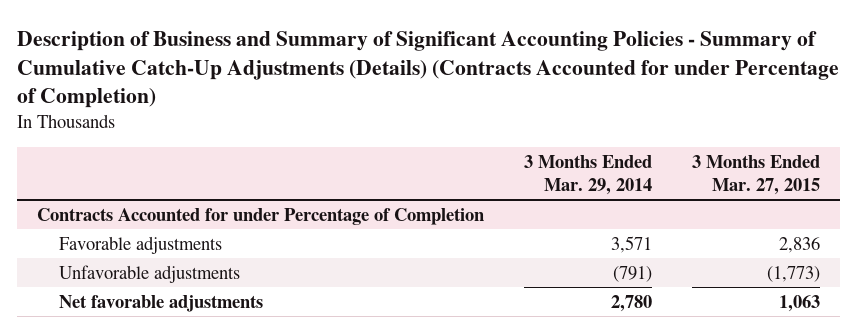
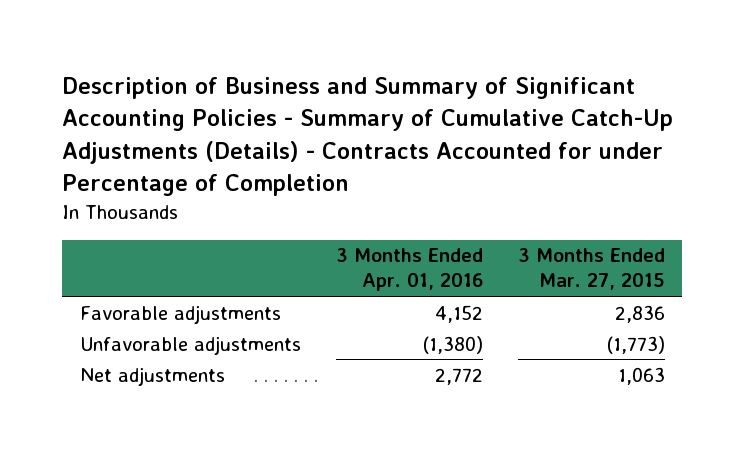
[16,30,839,109] Description of Business and Summary of Significant Accounting Policies - Summary of Cumulative Catch-Up Adjustments (Details) (Contracts Accounted for under Percentage of Completion) -> [62,77,674,196] Description of Business and Summary of Significant Accounting Policies - Summary of Cumulative Catch-Up Adjustments (Details) - Contracts Accounted for under Percentage of Completion
[523,154,652,195] 3 Months Ended Mar. 29, 2014 -> none
none -> [335,248,483,292] 3 Months Ended Apr. 01, 2016
[36,207,484,225] Contracts Accounted for under Percentage of Completion -> none
[58,294,263,312] Net favorable adjustments -> [79,366,225,386] Net adjustments

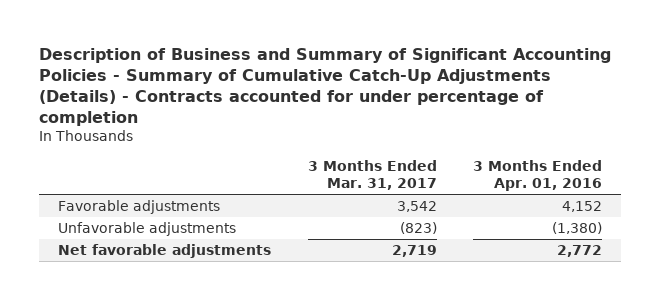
[62,77,674,196] Description of Business and Summary of Significant Accounting Policies - Summary of Cumulative Catch-Up Adjustments (Details) - Contracts Accounted for under Percentage of Completion -> [39,48,612,127] Description of Business and Summary of Significant Accounting Policies - Summary of Cumulative Catch-Up Adjustments (Details) - Contracts accounted for under percentage of completion
[517,248,665,291] 3 Months Ended Mar. 27, 2015 -> none
none -> [307,159,437,191] 3 Months Ended Mar. 31, 2017
[79,366,225,386] Net adjustments -> [57,244,271,259] Net favorable adjustments

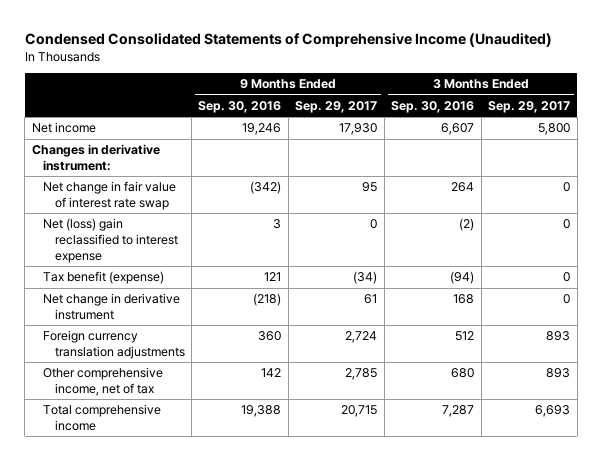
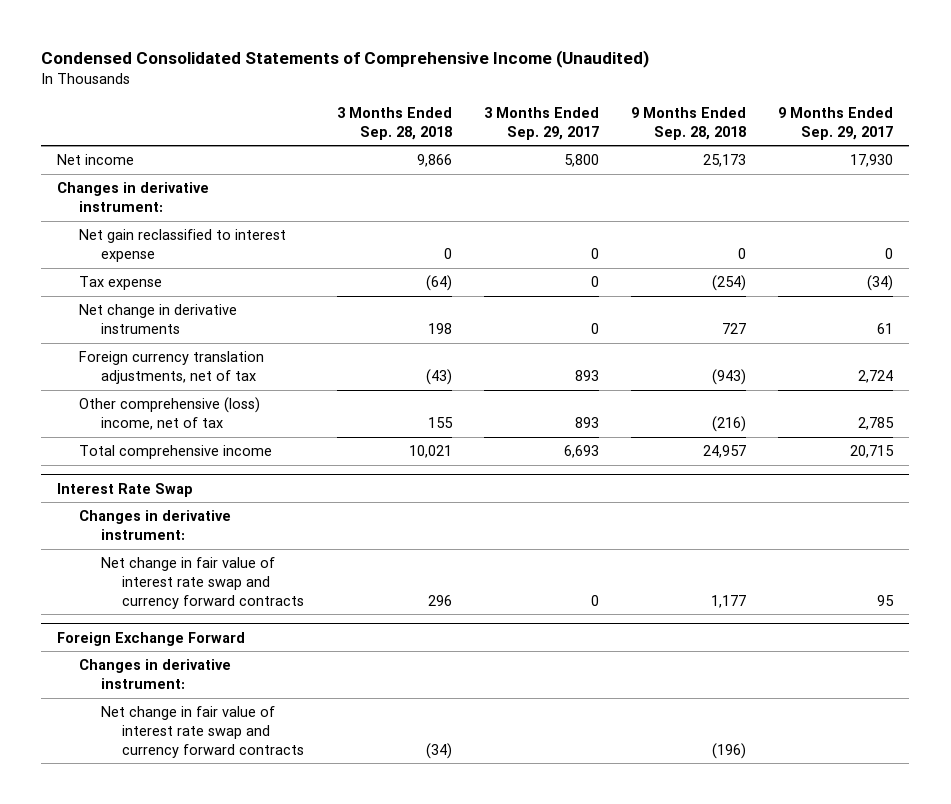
[198,100,282,113] Sep. 30, 2016 -> none
[391,100,475,113] Sep. 30, 2016 -> none
none -> [336,106,452,140] 3 Months Ended Sep. 28, 2018
none -> [630,106,746,140] 9 Months Ended Sep. 28, 2018
[43,181,177,210] Net change in fair value of interest rate swap -> none
[43,218,178,263] Net (loss) gain reclassified to interest expense -> [79,229,287,262] Net gain reclassified to interest expense
[43,271,165,285] Tax benefit (expense) -> [79,276,163,291] Tax expense
[43,293,181,320] Net change in derivative instrument -> [79,304,238,334] Net change in derivative instruments
[43,330,185,359] Foreign currency translation adjustments -> [79,351,265,384] Foreign currency translation adjustments, net of tax
[43,367,164,396] Other comprehensive income, net of tax -> [79,397,261,430] Other comprehensive (loss) income, net of tax
none -> [57,482,194,497] Interest Rate Swap
none -> [79,510,232,540] Changes in derivative instrument:
none -> [100,557,305,609] Net change in fair value of interest rate swap and currency forward contracts
none -> [57,631,246,646] Foreign Exchange Forward
none -> [79,659,232,689] Changes in derivative instrument:
none -> [100,706,305,758] Net change in fair value of interest rate swap and currency forward contracts

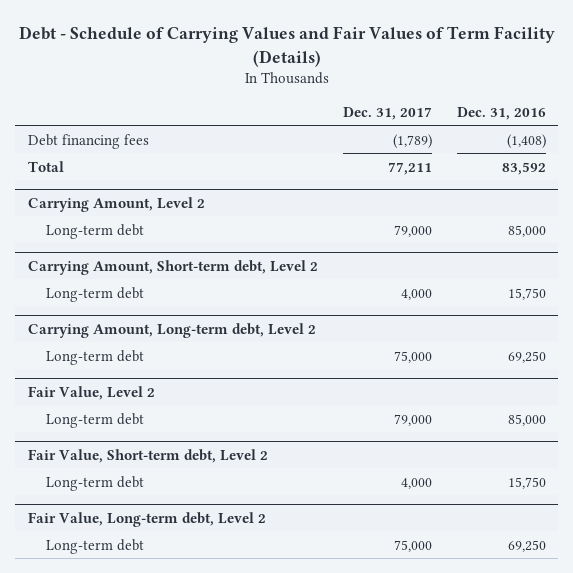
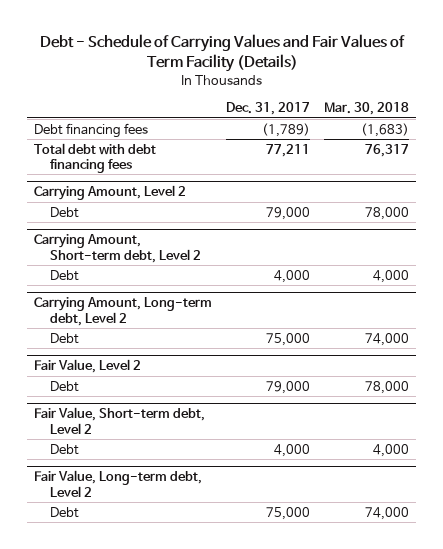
[456,106,546,120] Dec. 31, 2016 -> none
none -> [323,102,409,116] Mar. 30, 2018
[27,160,64,172] Total -> [34,142,157,173] Total debt with debt financing fees
[45,223,144,239] Long-term debt -> [49,206,79,218] Debt
[45,286,144,302] Long-term debt -> [49,269,79,281] Debt
[45,349,144,365] Long-term debt -> [49,332,79,344] Debt
[45,412,144,428] Long-term debt -> [49,380,79,392] Debt
[45,475,144,491] Long-term debt -> [49,443,79,455] Debt
[45,538,144,554] Long-term debt -> [49,506,79,518] Debt

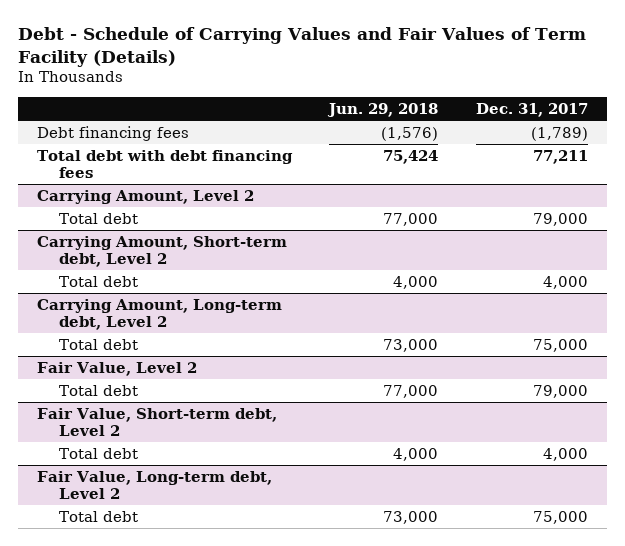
[323,102,409,116] Mar. 30, 2018 -> none
none -> [327,102,439,117] Jun. 29, 2018
[49,206,79,218] Debt -> [58,213,138,225] Total debt
[49,269,79,281] Debt -> [58,276,138,288] Total debt
[49,332,79,344] Debt -> [58,339,138,351] Total debt
[49,380,79,392] Debt -> [58,385,138,397] Total debt
[49,443,79,455] Debt -> [58,448,138,460] Total debt
[49,506,79,518] Debt -> [58,511,138,523] Total debt

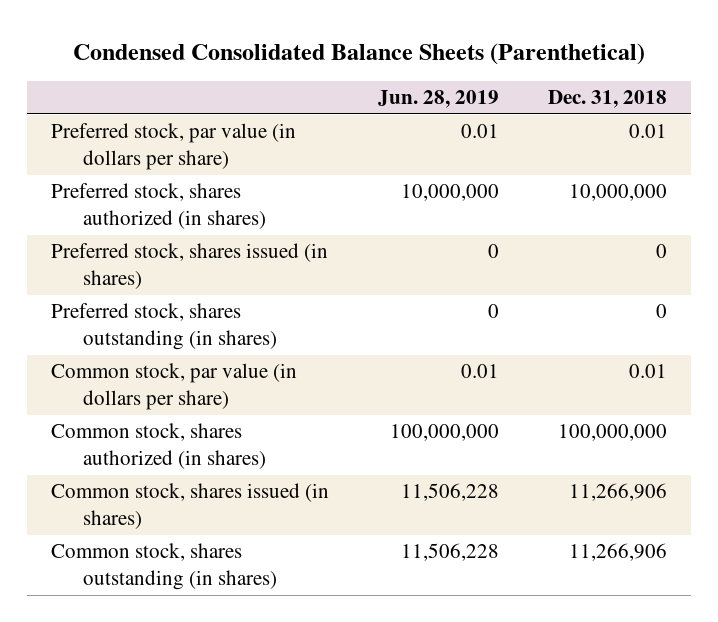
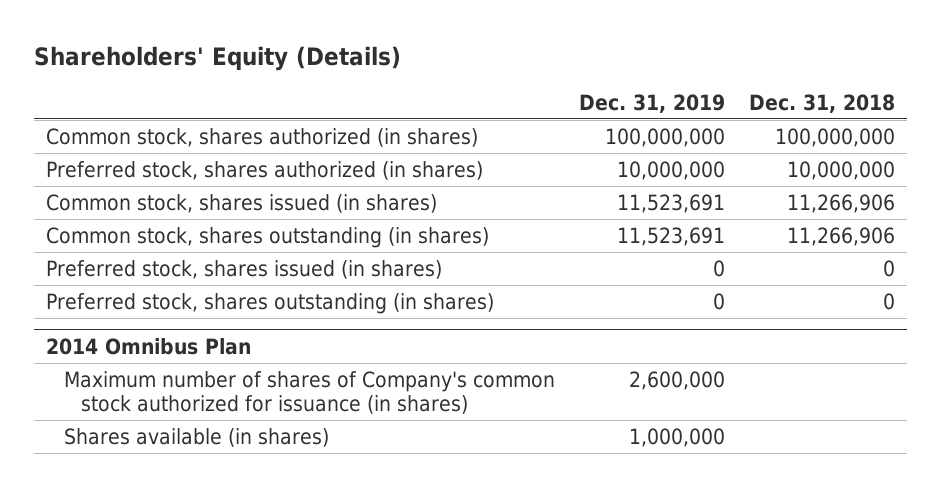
[73,42,646,65] Condensed Consolidated Balance Sheets (Parenthetical) -> [33,46,401,72] Shareholders' Equity (Details)
[378,90,500,109] Jun. 28, 2019 -> none
none -> [578,93,725,113] Dec. 31, 2019
[51,123,297,170] Preferred stock, par value (in dollars per share) -> none
[51,363,298,410] Common stock, par value (in dollars per share) -> none
[51,183,266,229] Preferred stock, shares authorized (in shares) -> [46,160,484,180] Preferred stock, shares authorized (in shares)
[51,243,329,289] Preferred stock, shares issued (in shares) -> [46,259,443,279] Preferred stock, shares issued (in shares)
[51,303,277,350] Preferred stock, shares outstanding (in shares) -> [46,292,495,314] Preferred stock, shares outstanding (in shares)
none -> [46,337,252,355] 2014 Omnibus Plan
none -> [63,370,555,414] Maximum number of shares of Company's common stock authorized for issuance (in shares)
none -> [63,427,329,447] Shares available (in shares)

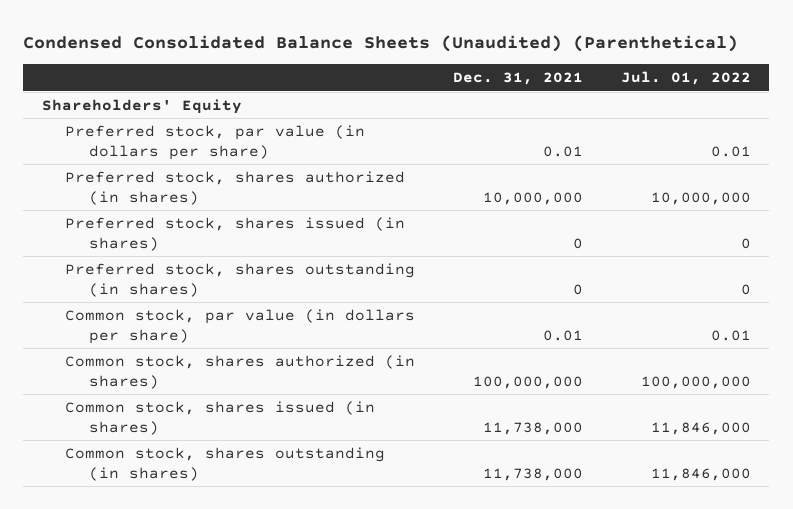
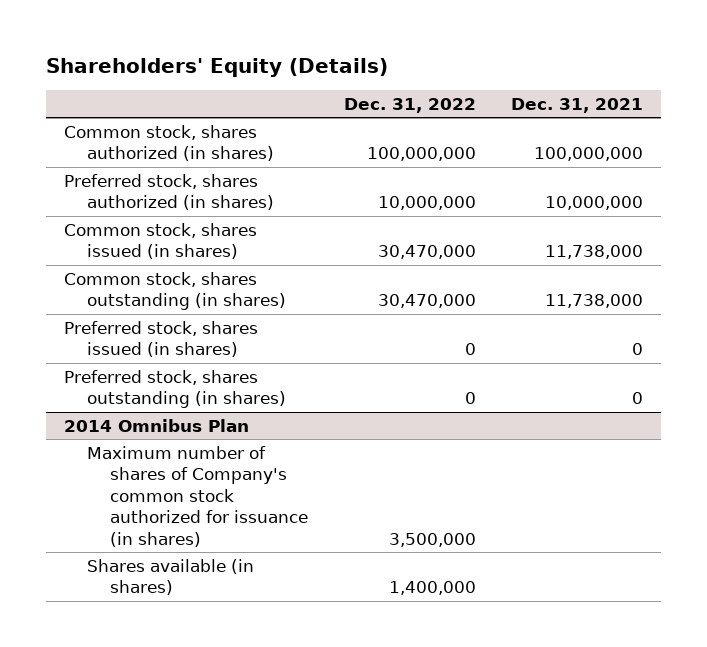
[23,35,739,53] Condensed Consolidated Balance Sheets (Unaudited) (Parenthetical) -> [46,57,389,77] Shareholders' Equity (Details)
[620,71,751,86] Jul. 01, 2022 -> none
none -> [343,97,476,113] Dec. 31, 2022
[42,98,243,114] Shareholders' Equity -> none
[65,124,366,160] Preferred stock, par value (in dollars per share) -> none
[65,308,416,344] Common stock, par value (in dollars per share) -> none
[65,170,406,205] Preferred stock, shares authorized (in shares) -> [64,173,275,211] Preferred stock, shares authorized (in shares)
[65,216,406,251] Preferred stock, shares issued (in shares) -> [64,320,259,358] Preferred stock, shares issued (in shares)
[65,262,416,297] Preferred stock, shares outstanding (in shares) -> [64,369,287,409] Preferred stock, shares outstanding (in shares)
none -> [64,418,250,432] 2014 Omnibus Plan
none -> [87,445,308,547] Maximum number of shares of Company's common stock authorized for issuance (in shares)
none -> [87,558,255,596] Shares available (in shares)

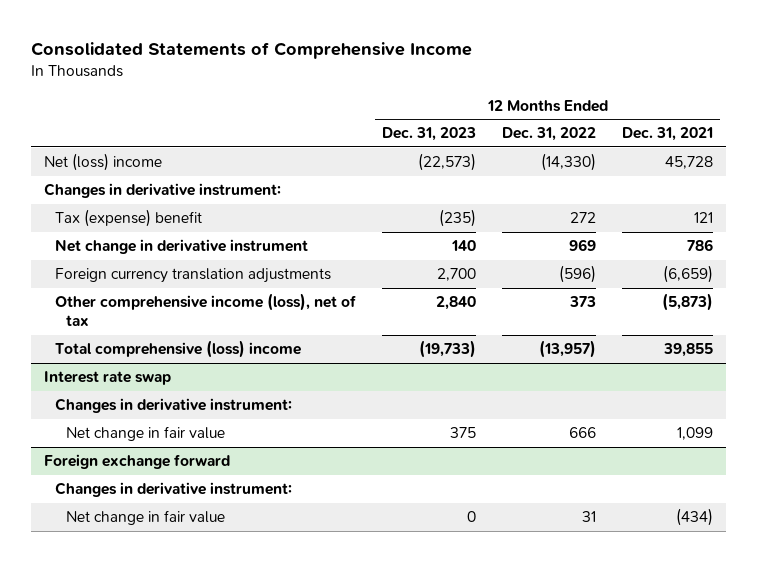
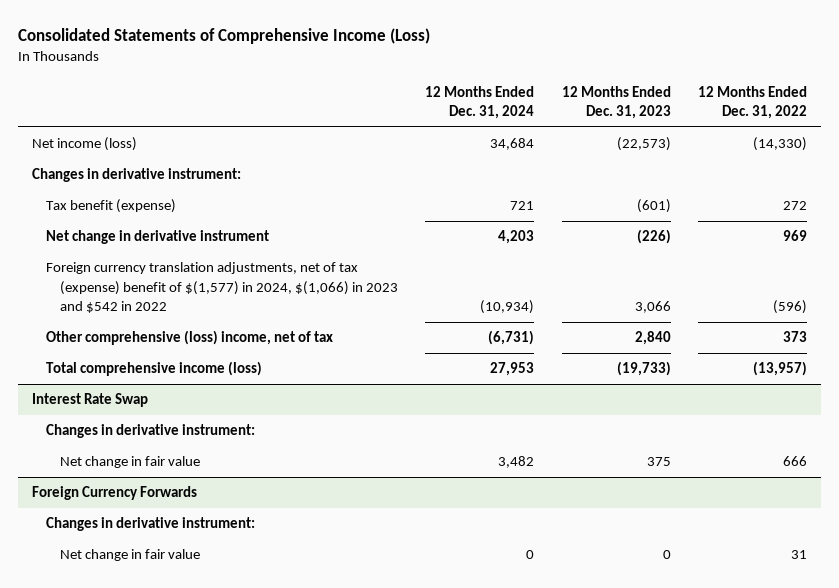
[30,41,472,59] Consolidated Statements of Comprehensive Income -> [18,28,431,45] Consolidated Statements of Comprehensive Income (Loss)
[622,127,714,142] Dec. 31, 2021 -> none
none -> [425,85,535,120] 12 Months Ended Dec. 31, 2024
[43,153,162,172] Net (loss) income -> [31,137,137,152] Net income (loss)
[54,209,202,228] Tax (expense) benefit -> [45,199,176,214] Tax benefit (expense)
[438,209,476,228] (235) -> [636,199,671,214] (601)
[450,240,476,252] 140 -> [636,229,671,245] (226)
[54,268,331,284] Foreign currency translation adjustments -> [45,262,398,314] Foreign currency translation adjustments, net of tax (expense) benefit of $(1,577) in 2024, $(1,066) in 2023 and $542 in 2022
[436,268,476,282] 2,700 -> [634,301,671,314] 3,066
[54,293,356,327] Other comprehensive income (loss), net of tax -> [45,330,333,346] Other comprehensive (loss) income, net of tax
[54,340,301,359] Total comprehensive (loss) income -> [45,361,262,377] Total comprehensive income (loss)
[43,371,171,386] Interest rate swap -> [31,393,148,408] Interest Rate Swap
[43,454,230,470] Foreign exchange forward -> [31,486,197,501] Foreign Currency Forwards

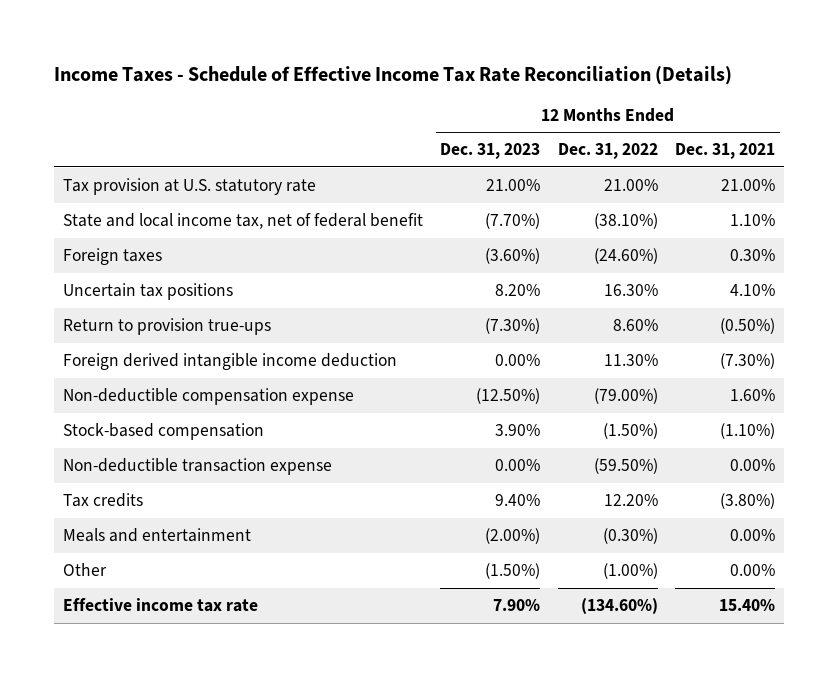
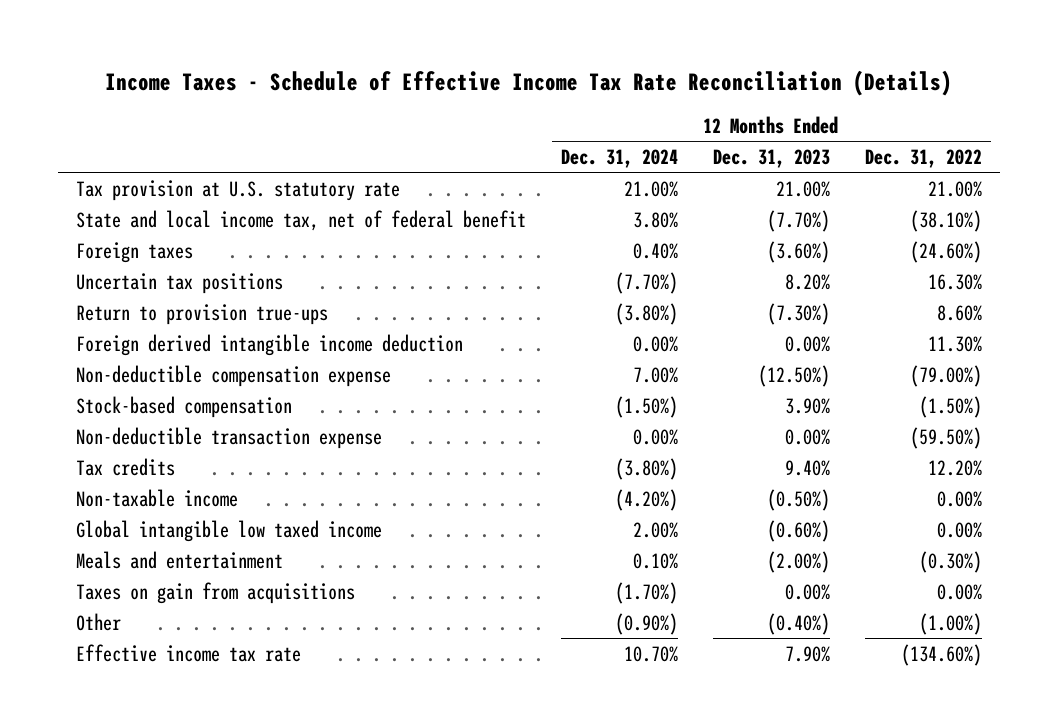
[675,143,776,160] Dec. 31, 2021 -> none
none -> [560,148,678,168] Dec. 31, 2024
none -> [75,488,238,507] Non-taxable income
none -> [75,519,382,542] Global intangible low taxed income
none -> [75,581,355,604] Taxes on gain from acquisitions
[485,562,541,579] (1.50%) -> [766,612,830,635] (0.40%)

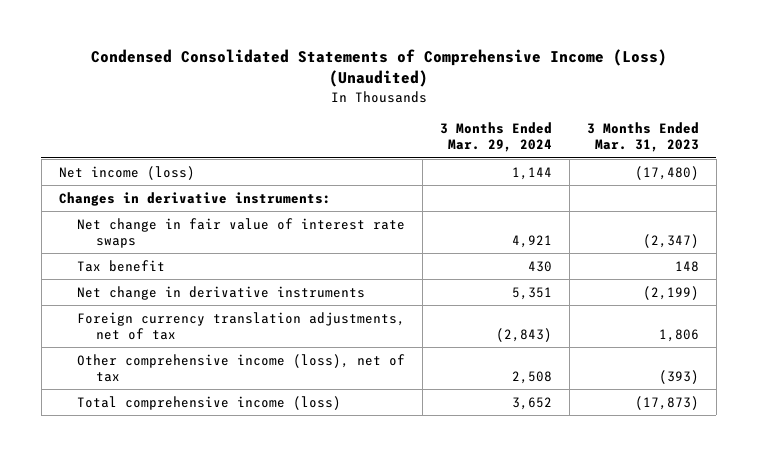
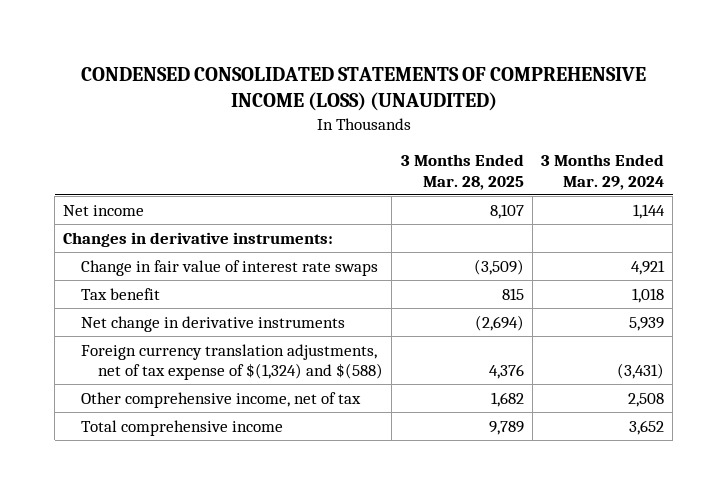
[90,49,667,88] Condensed Consolidated Statements of Comprehensive Income (Loss) (Unaudited) -> [80,66,646,112] CONDENSED CONSOLIDATED STATEMENTS OF COMPREHENSIVE INCOME (LOSS) (UNAUDITED)
[586,121,699,153] 3 Months Ended Mar. 31, 2023 -> none
none -> [400,154,524,190] 3 Months Ended Mar. 28, 2025
[58,165,195,180] Net income (loss) -> [63,204,145,216] Net income
[77,217,406,249] Net change in fair value of interest rate swaps -> [80,259,378,276] Change in fair value of interest rate swaps
[528,260,553,272] 430 -> [632,287,665,303] 1,018
[512,286,553,300] 5,351 -> [629,316,665,331] 5,939
[77,311,406,341] Foreign currency translation adjustments, net of tax -> [80,343,383,381] Foreign currency translation adjustments, net of tax expense of $(1,324) and $(588)
[496,328,553,343] (2,843) -> [617,363,665,380] (3,431)
[77,353,406,383] Other comprehensive income (loss), net of tax -> [80,391,361,408] Other comprehensive income, net of tax
[77,395,342,410] Total comprehensive income (loss) -> [80,419,283,436] Total comprehensive income

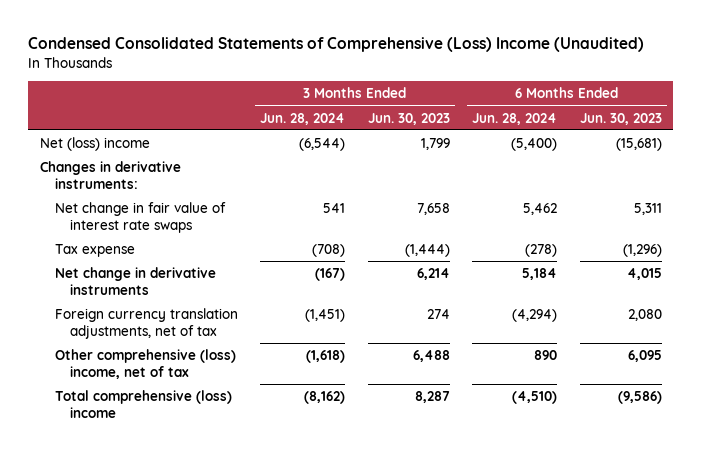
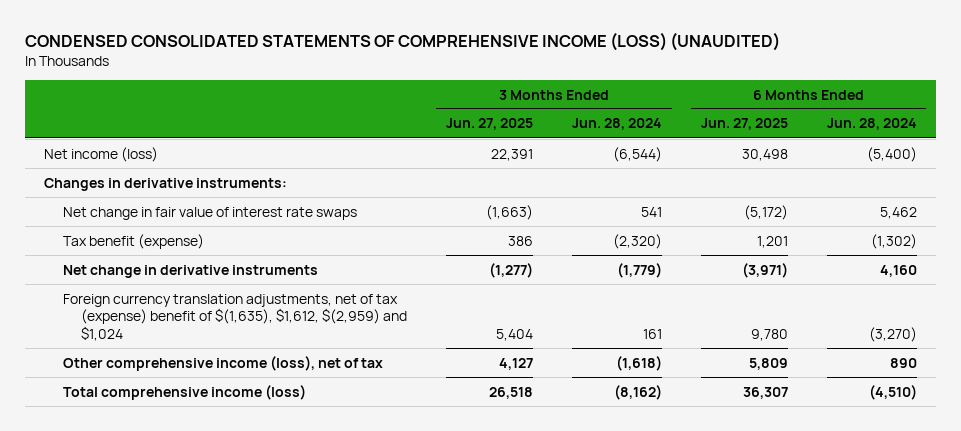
[28,37,645,53] Condensed Consolidated Statements of Comprehensive (Loss) Income (Unaudited) -> [24,31,780,51] CONDENSED CONSOLIDATED STATEMENTS OF COMPREHENSIVE INCOME (LOSS) (UNAUDITED)
[367,112,450,125] Jun. 30, 2023 -> none
[579,112,662,125] Jun. 30, 2023 -> none
none -> [446,118,534,131] Jun. 27, 2025
none -> [700,118,788,131] Jun. 27, 2025
[39,136,150,151] Net (loss) income -> [44,146,159,162] Net income (loss)
[54,243,135,257] Tax expense -> [62,233,204,249] Tax benefit (expense)
[312,243,346,257] (708) -> [612,233,662,249] (2,320)
[525,243,558,257] (278) -> [870,233,917,249] (1,302)
[315,267,346,281] (167) -> [616,262,662,278] (1,779)
[522,267,558,280] 5,184 -> [879,264,917,277] 4,160
[54,307,238,339] Foreign currency translation adjustments, net of tax -> [62,293,408,341] Foreign currency translation adjustments, net of tax (expense) benefit of $(1,635), $1,612, $(2,959) and $1,024
[305,308,346,322] (1,451) -> [642,328,662,339] 161
[512,308,558,322] (4,294) -> [868,326,917,342] (3,270)
[54,348,236,379] Other comprehensive (loss) income, net of tax -> [62,355,383,371] Other comprehensive income (loss), net of tax
[54,389,232,418] Total comprehensive (loss) income -> [62,384,306,400] Total comprehensive income (loss)

